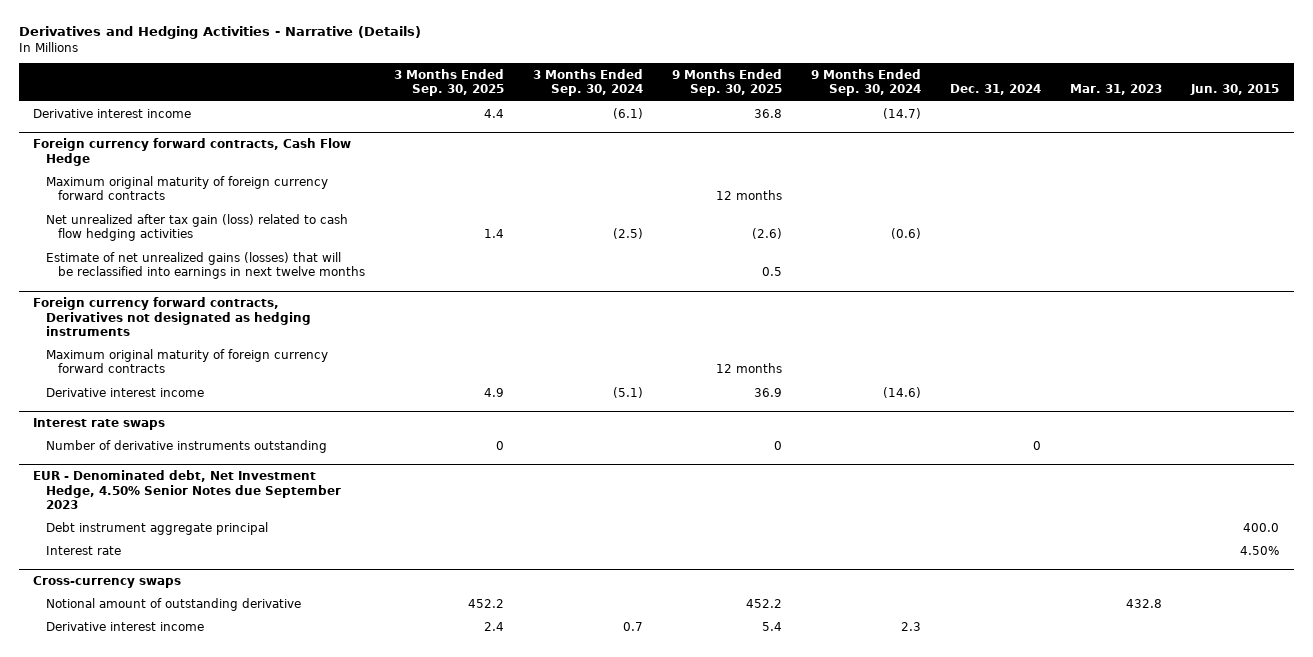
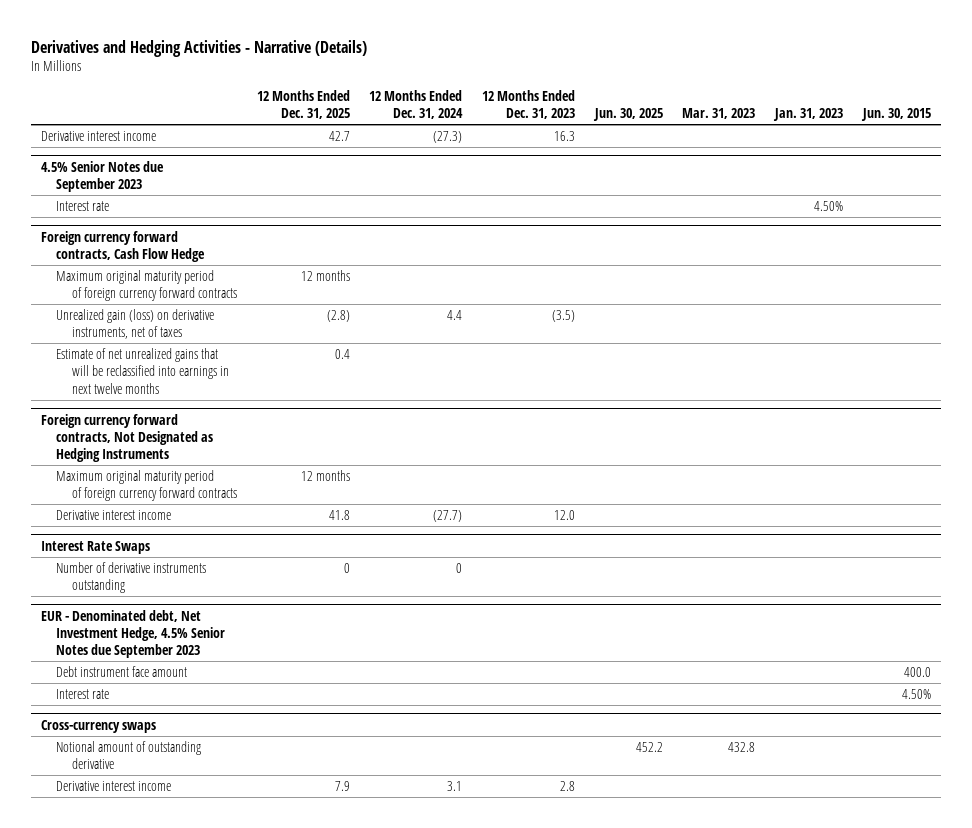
[394,68,505,97] 3 Months Ended Sep. 30, 2025 -> none
[533,68,644,97] 3 Months Ended Sep. 30, 2024 -> none
[672,68,783,97] 9 Months Ended Sep. 30, 2025 -> none
[811,68,922,97] 9 Months Ended Sep. 30, 2024 -> none
[950,84,1042,96] Dec. 31, 2024 -> none
none -> [256,89,350,119] 12 Months Ended Dec. 31, 2025
none -> [369,89,464,119] 12 Months Ended Dec. 31, 2024
none -> [481,89,575,119] 12 Months Ended Dec. 31, 2023
none -> [592,107,663,121] Jun. 30, 2025
none -> [773,107,844,121] Jan. 31, 2023
none -> [41,160,165,192] 4.5% Senior Notes due September 2023
none -> [56,200,110,211] Interest rate
[45,175,328,201] Maximum original maturity of foreign currency forward contracts -> [56,269,237,302] Maximum original maturity period of foreign currency forward contracts
[45,213,348,242] Net unrealized after tax gain (loss) related to cash flow hedging activities -> [56,308,215,340] Unrealized gain (loss) on derivative instruments, net of taxes
[45,251,366,280] Estimate of net unrealized gains (losses) that will be reclassified into earnings in next twelve months -> [56,347,229,394] Estimate of net unrealized gains that will be reclassified into earnings in next twelve months
[33,296,311,337] Foreign currency forward contracts, Derivatives not designated as hedging instruments -> [41,413,214,463] Foreign currency forward contracts, Not Designated as Hedging Instruments
[45,348,328,374] Maximum original maturity of foreign currency forward contracts -> [56,469,237,502] Maximum original maturity period of foreign currency forward contracts
[33,417,166,430] Interest rate swaps -> [41,540,151,554] Interest Rate Swaps
[33,469,341,510] EUR - Denominated debt, Net Investment Hedge, 4.50% Senior Notes due September 2023 -> [41,609,226,659] EUR - Denominated debt, Net Investment Hedge, 4.5% Senior Notes due September 2023
[45,521,268,535] Debt instrument aggregate principal -> [56,665,188,677] Debt instrument face amount

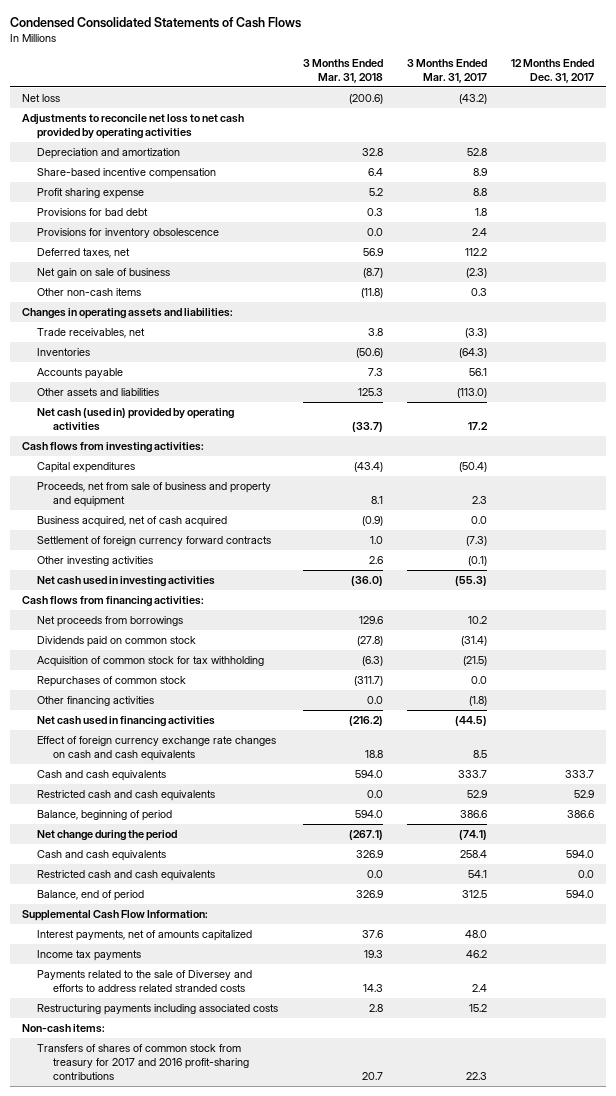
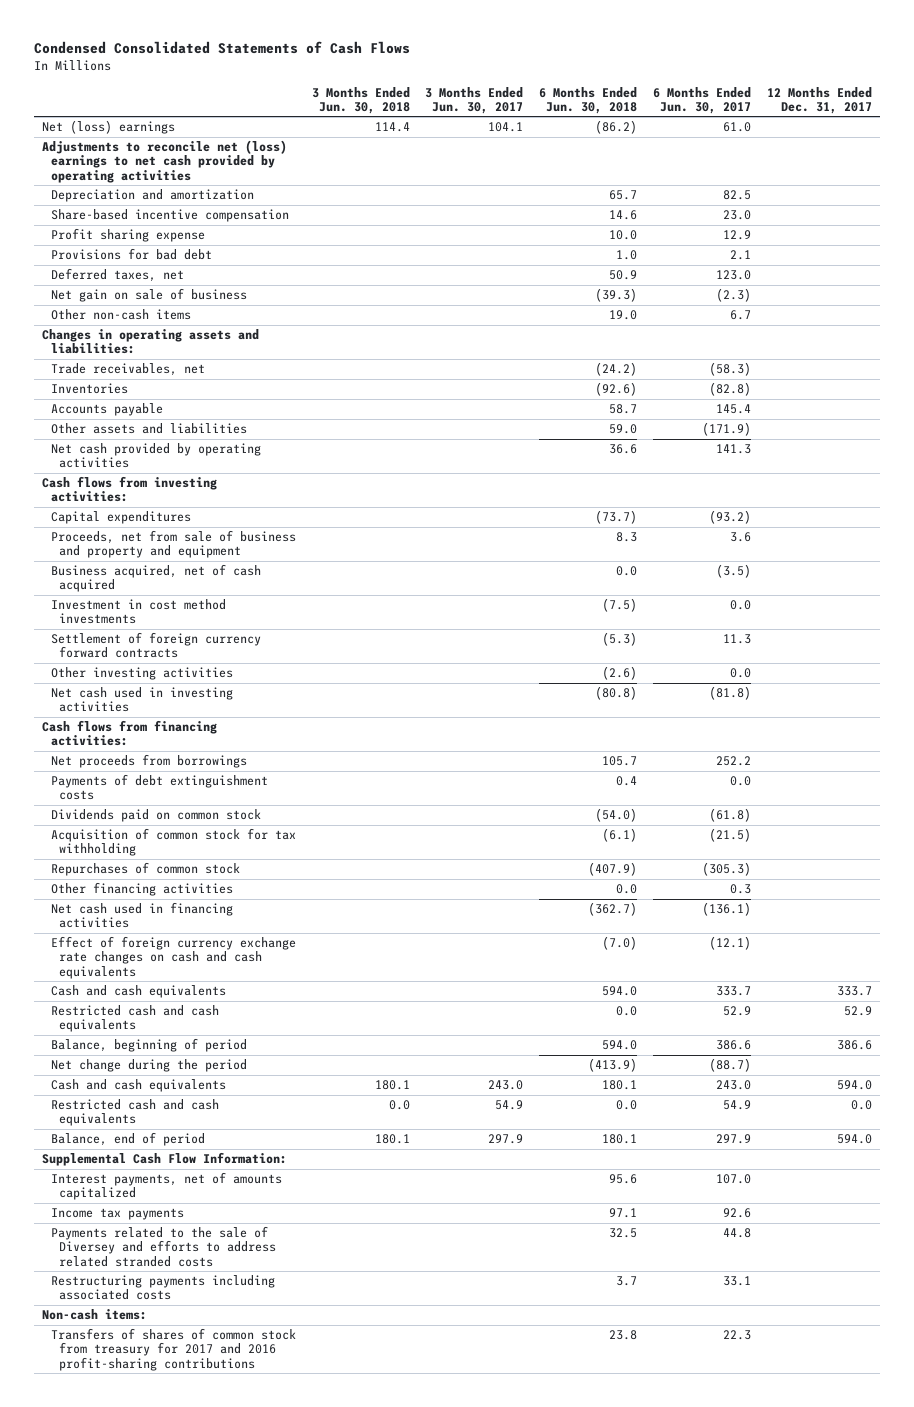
[302,58,383,83] 3 Months Ended Mar. 31, 2018 -> none
[407,58,488,83] 3 Months Ended Mar. 31, 2017 -> none
none -> [311,86,410,114] 3 Months Ended Jun. 30, 2018
none -> [425,86,524,114] 3 Months Ended Jun. 30, 2017
none -> [539,86,638,114] 6 Months Ended Jun. 30, 2018
none -> [653,86,752,114] 6 Months Ended Jun. 30, 2017
[21,93,60,102] Net loss -> [42,120,176,135] Net (loss) earnings
[21,113,244,139] Adjustments to reconcile net loss to net cash provided by operating activities -> [42,140,288,183] Adjustments to reconcile net (loss) earnings to net cash provided by operating activities
[37,227,220,238] Provisions for inventory obsolescence -> none
[37,407,235,431] Net cash (used in) provided by operating activities -> [50,443,261,469] Net cash provided by operating activities
none -> [50,599,226,625] Investment in cost method investments
none -> [50,774,268,801] Payments of debt extinguishment costs

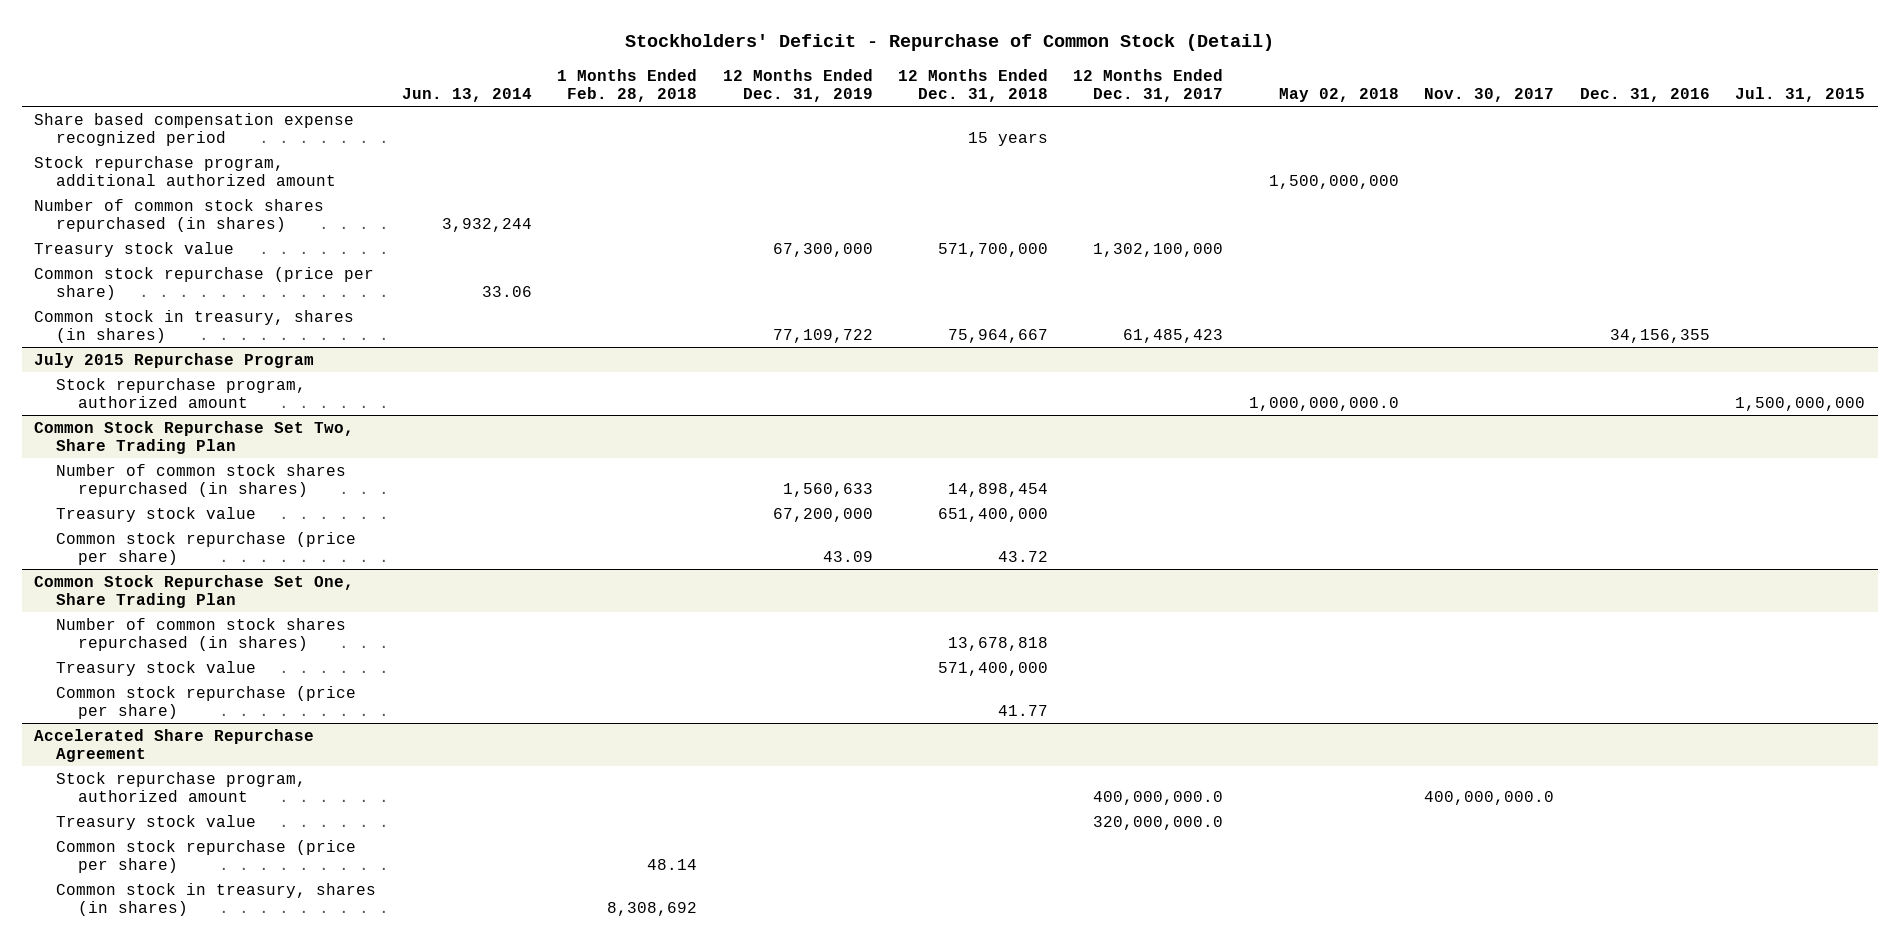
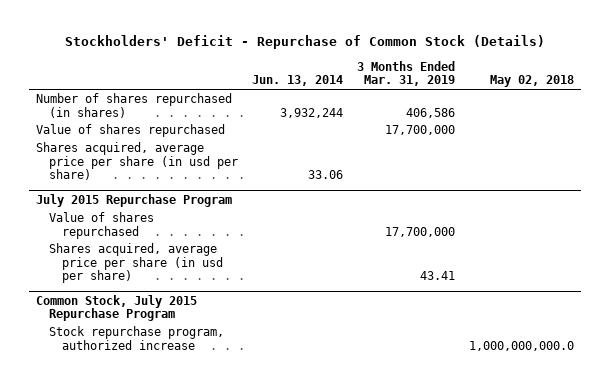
[624,33,1274,51] Stockholders' Deficit - Repurchase of Common Stock (Detail) -> [64,35,545,50] Stockholders' Deficit - Repurchase of Common Stock (Details)
[557,68,698,103] 1 Months Ended Feb. 28, 2018 -> none
[722,68,873,103] 12 Months Ended Dec. 31, 2019 -> none
[897,68,1048,103] 12 Months Ended Dec. 31, 2018 -> none
[1073,68,1224,103] 12 Months Ended Dec. 31, 2017 -> none
[1424,88,1555,103] Nov. 30, 2017 -> none
[1579,88,1710,103] Dec. 31, 2016 -> none
[1734,87,1865,103] Jul. 31, 2015 -> none
none -> [356,60,455,87] 3 Months Ended Mar. 31, 2019
[34,112,355,147] Share based compensation expense recognized period -> none
[34,155,337,187] Stock repurchase program, additional authorized amount -> none
[34,309,355,344] Common stock in treasury, shares (in shares) -> none
[34,198,325,233] Number of common stock shares repurchased (in shares) -> [35,93,232,118] Number of shares repurchased (in shares)
[34,241,235,257] Treasury stock value -> [35,124,225,138] Value of shares repurchased
[34,266,375,301] Common stock repurchase (price per share) -> [35,142,238,181] Shares acquired, average price per share (in usd per share)
[56,377,307,409] Stock repurchase program, authorized amount -> none
[34,420,355,455] Common Stock Repurchase Set Two, Share Trading Plan -> none
[56,463,347,498] Number of common stock shares repurchased (in shares) -> none
[56,506,257,522] Treasury stock value -> none
[56,531,357,566] Common stock repurchase (price per share) -> none
[34,574,355,609] Common Stock Repurchase Set One, Share Trading Plan -> none
[56,617,347,652] Number of common stock shares repurchased (in shares) -> none
[56,660,257,676] Treasury stock value -> none
[56,685,357,720] Common stock repurchase (price per share) -> none
[34,728,315,763] Accelerated Share Repurchase Agreement -> none
[56,771,307,803] Stock repurchase program, authorized amount -> none
[56,814,257,830] Treasury stock value -> none
[56,839,357,874] Common stock repurchase (price per share) -> none
[56,882,377,917] Common stock in treasury, shares (in shares) -> none
none -> [48,212,154,239] Value of shares repurchased
none -> [48,243,224,284] Shares acquired, average price per share (in usd per share)
none -> [35,294,197,322] Common Stock, July 2015 Repurchase Program
none -> [48,326,224,350] Stock repurchase program, authorized increase

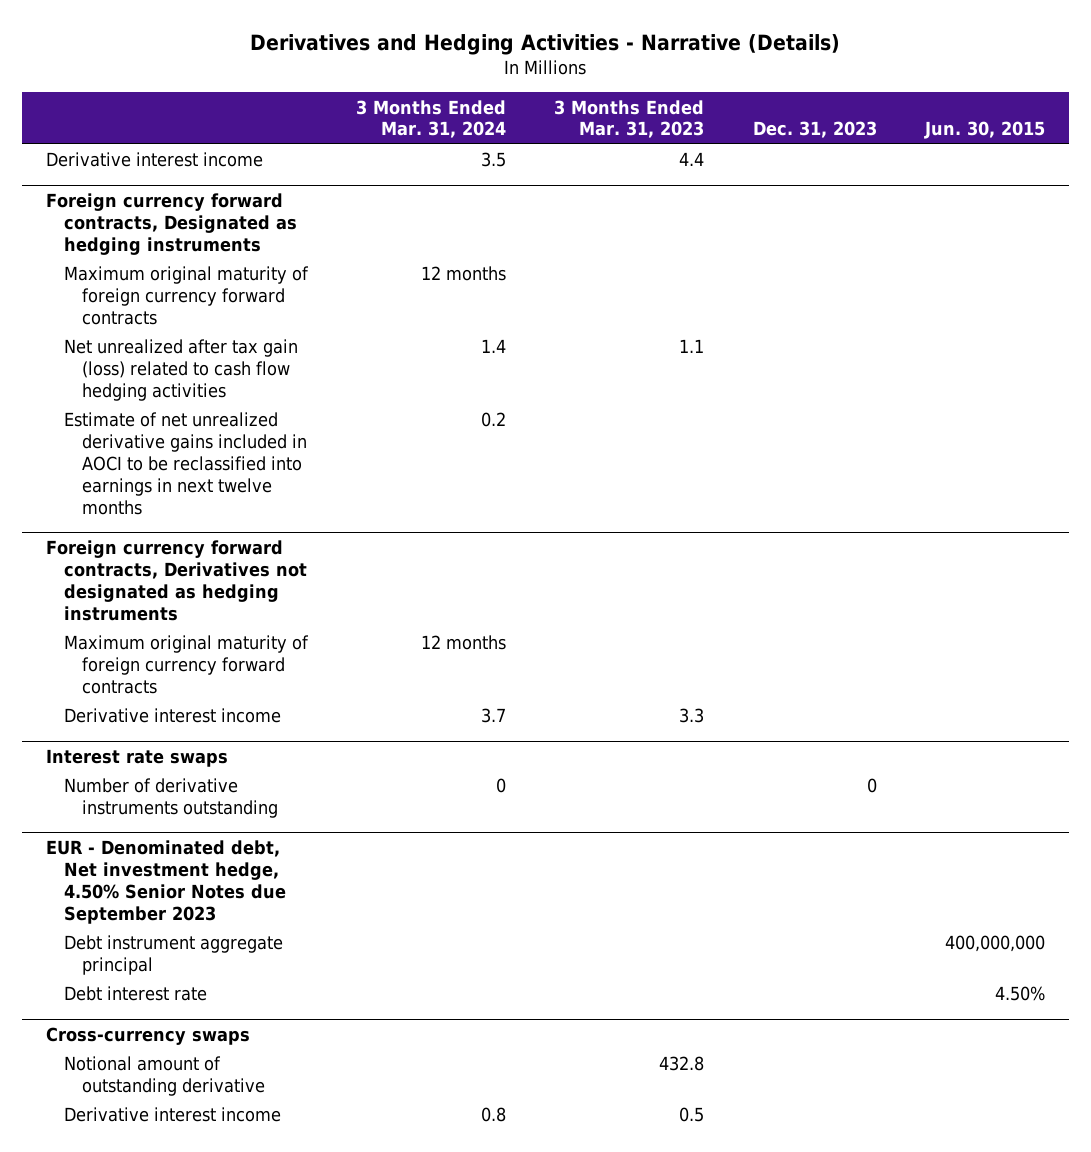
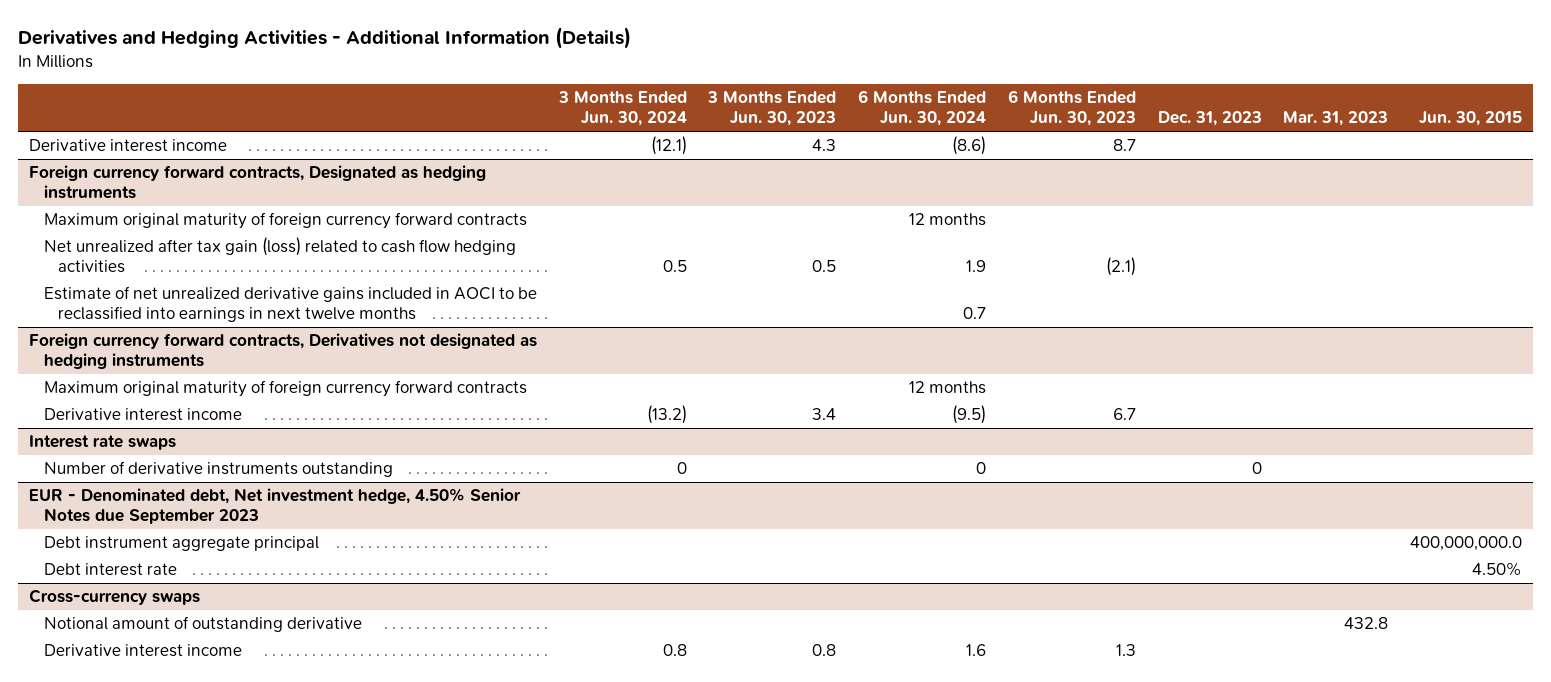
[250,33,841,55] Derivatives and Hedging Activities - Narrative (Details) -> [17,27,631,50] Derivatives and Hedging Activities - Additional Information (Details)
[356,99,507,139] 3 Months Ended Mar. 31, 2024 -> none
[554,99,705,139] 3 Months Ended Mar. 31, 2023 -> none
none -> [557,91,687,127] 3 Months Ended Jun. 30, 2024
none -> [707,91,837,127] 3 Months Ended Jun. 30, 2023
none -> [858,90,987,127] 6 Months Ended Jun. 30, 2024
none -> [1007,90,1136,127] 6 Months Ended Jun. 30, 2023
none -> [1283,111,1389,127] Mar. 31, 2023
[944,935,1045,953] 400,000,000 -> [1410,536,1523,552] 400,000,000.0

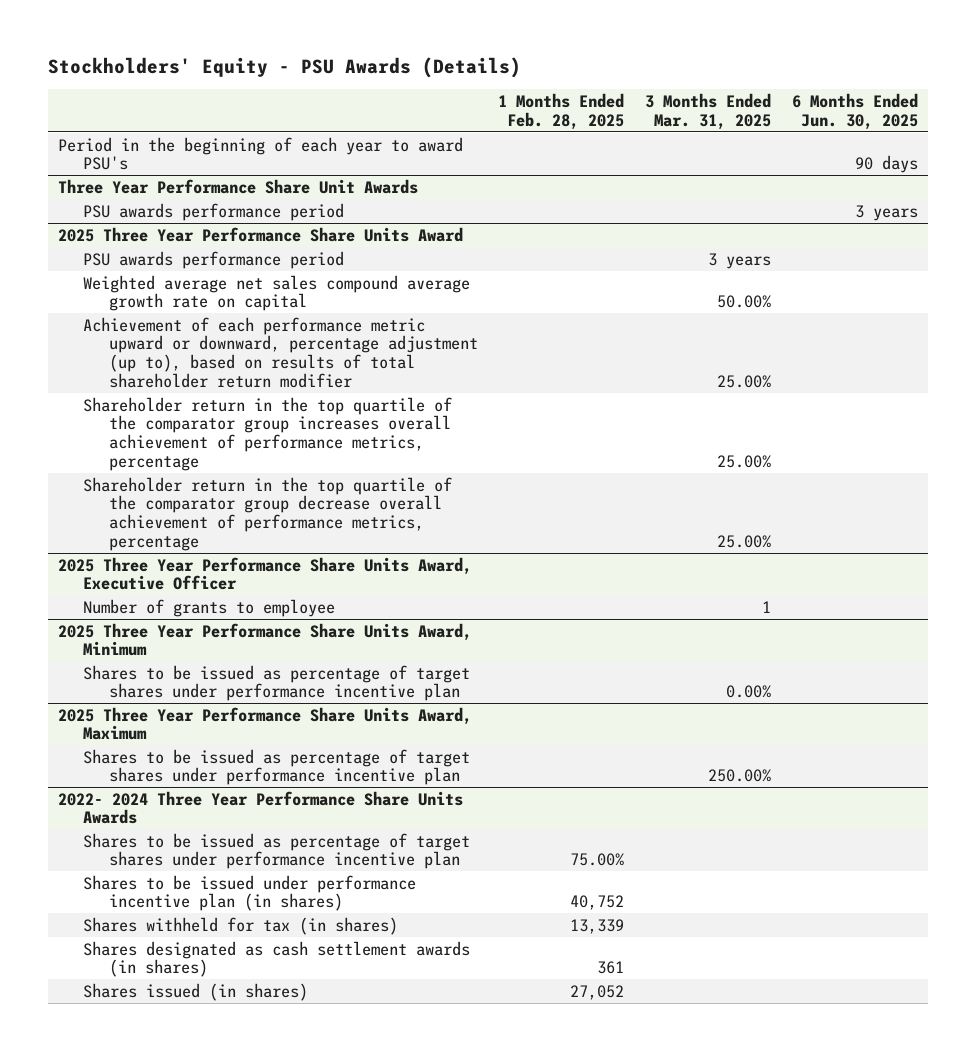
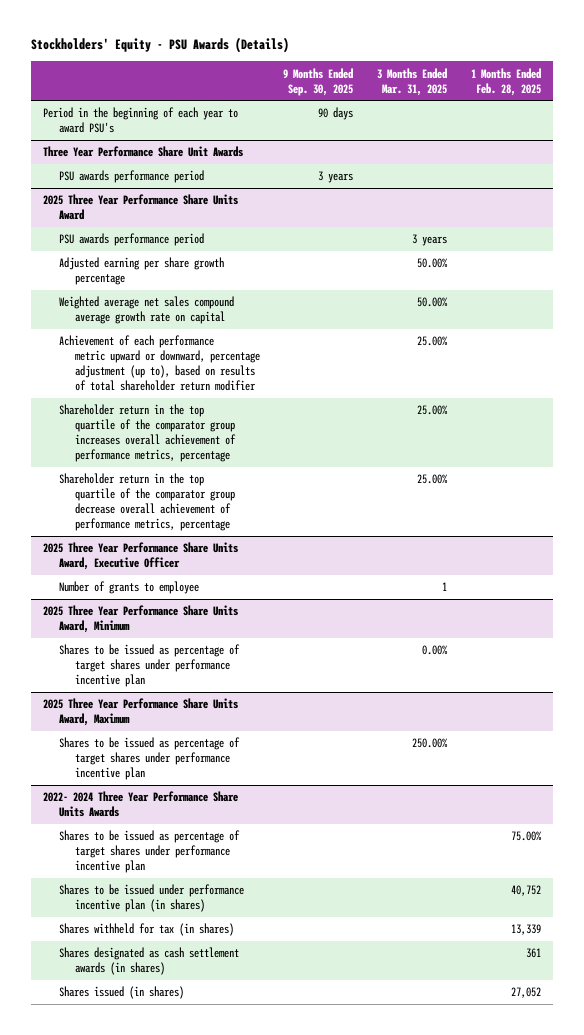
[791,92,918,130] 6 Months Ended Jun. 30, 2025 -> none
none -> [283,67,354,96] 9 Months Ended Sep. 30, 2025
none -> [58,257,224,286] Adjusted earning per share growth percentage

